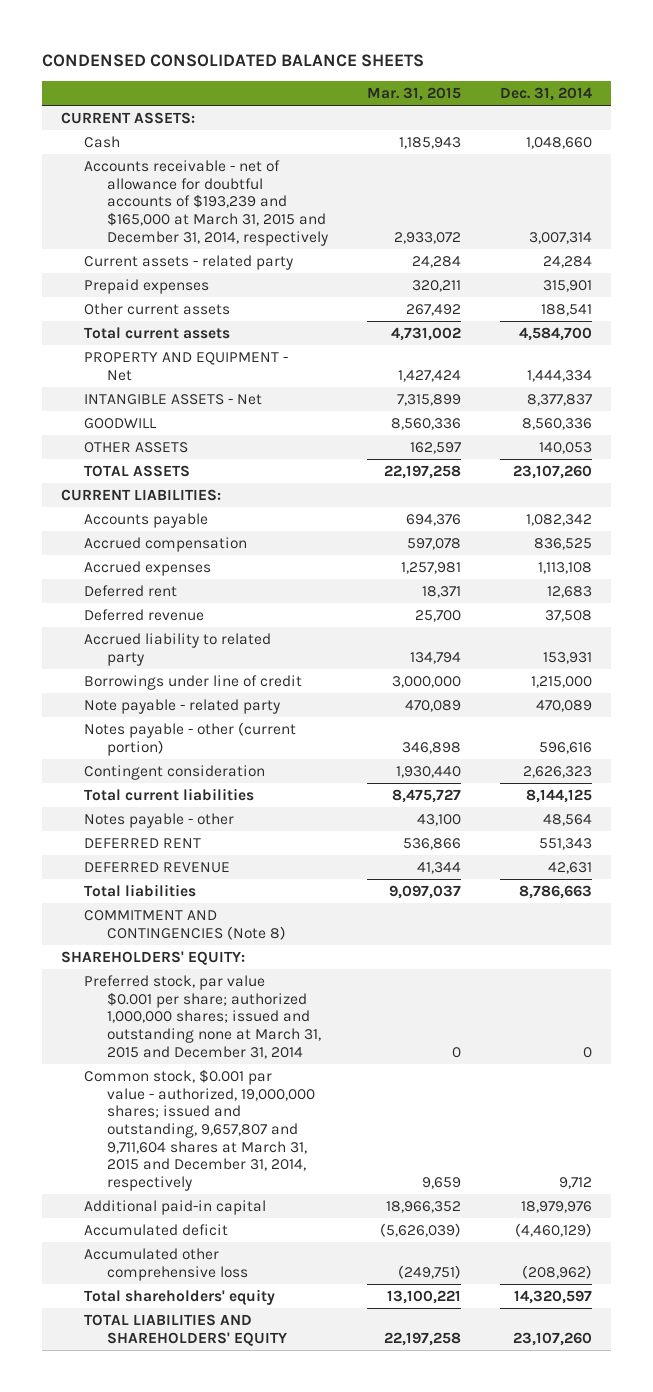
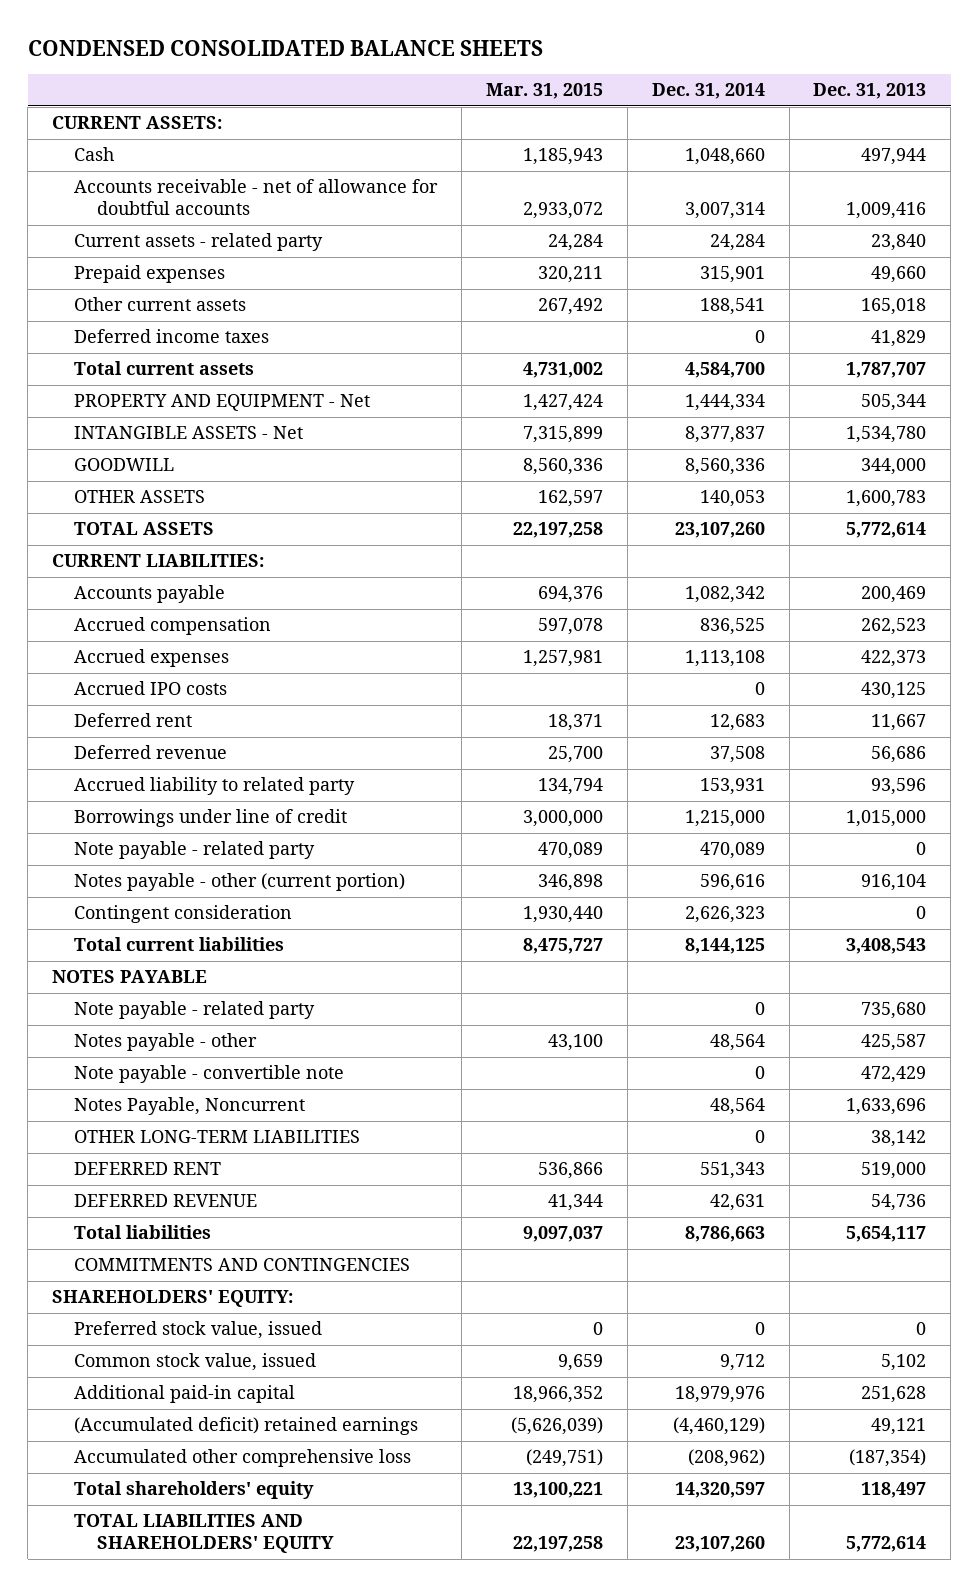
none -> [813,83,927,100] Dec. 31, 2013
[84,159,329,246] Accounts receivable - net of allowance for doubtful accounts of $193,239 and $165,000 at March 31, 2015 and December 31, 2014, respectively -> [74,179,439,216] Accounts receivable - net of allowance for doubtful accounts
none -> [74,329,270,344] Deferred income taxes
none -> [74,681,228,696] Accrued IPO costs
none -> [51,970,207,984] NOTES PAYABLE
none -> [74,1001,316,1020] Note payable - related party
none -> [74,1065,345,1084] Note payable - convertible note
none -> [74,1097,306,1116] Notes Payable, Noncurrent
none -> [74,1130,361,1144] OTHER LONG-TERM LIABILITIES
[84,909,287,940] COMMITMENT AND CONTINGENCIES (Note 8) -> [74,1258,411,1272] COMMITMENTS AND CONTINGENCIES
[84,974,322,1059] Preferred stock, par value $0.001 per share; authorized 1,000,000 shares; issued and outstanding none at March 31, 2015 and December 31, 2014 -> [74,1321,323,1340] Preferred stock value, issued
[84,1068,316,1192] Common stock, $0.001 par value - authorized, 19,000,000 shares; issued and outstanding, 9,657,807 and 9,711,604 shares at March 31, 2015 and December 31, 2014, respectively -> [74,1353,317,1372] Common stock value, issued
[84,1223,229,1236] Accumulated deficit -> [74,1417,419,1436] (Accumulated deficit) retained earnings

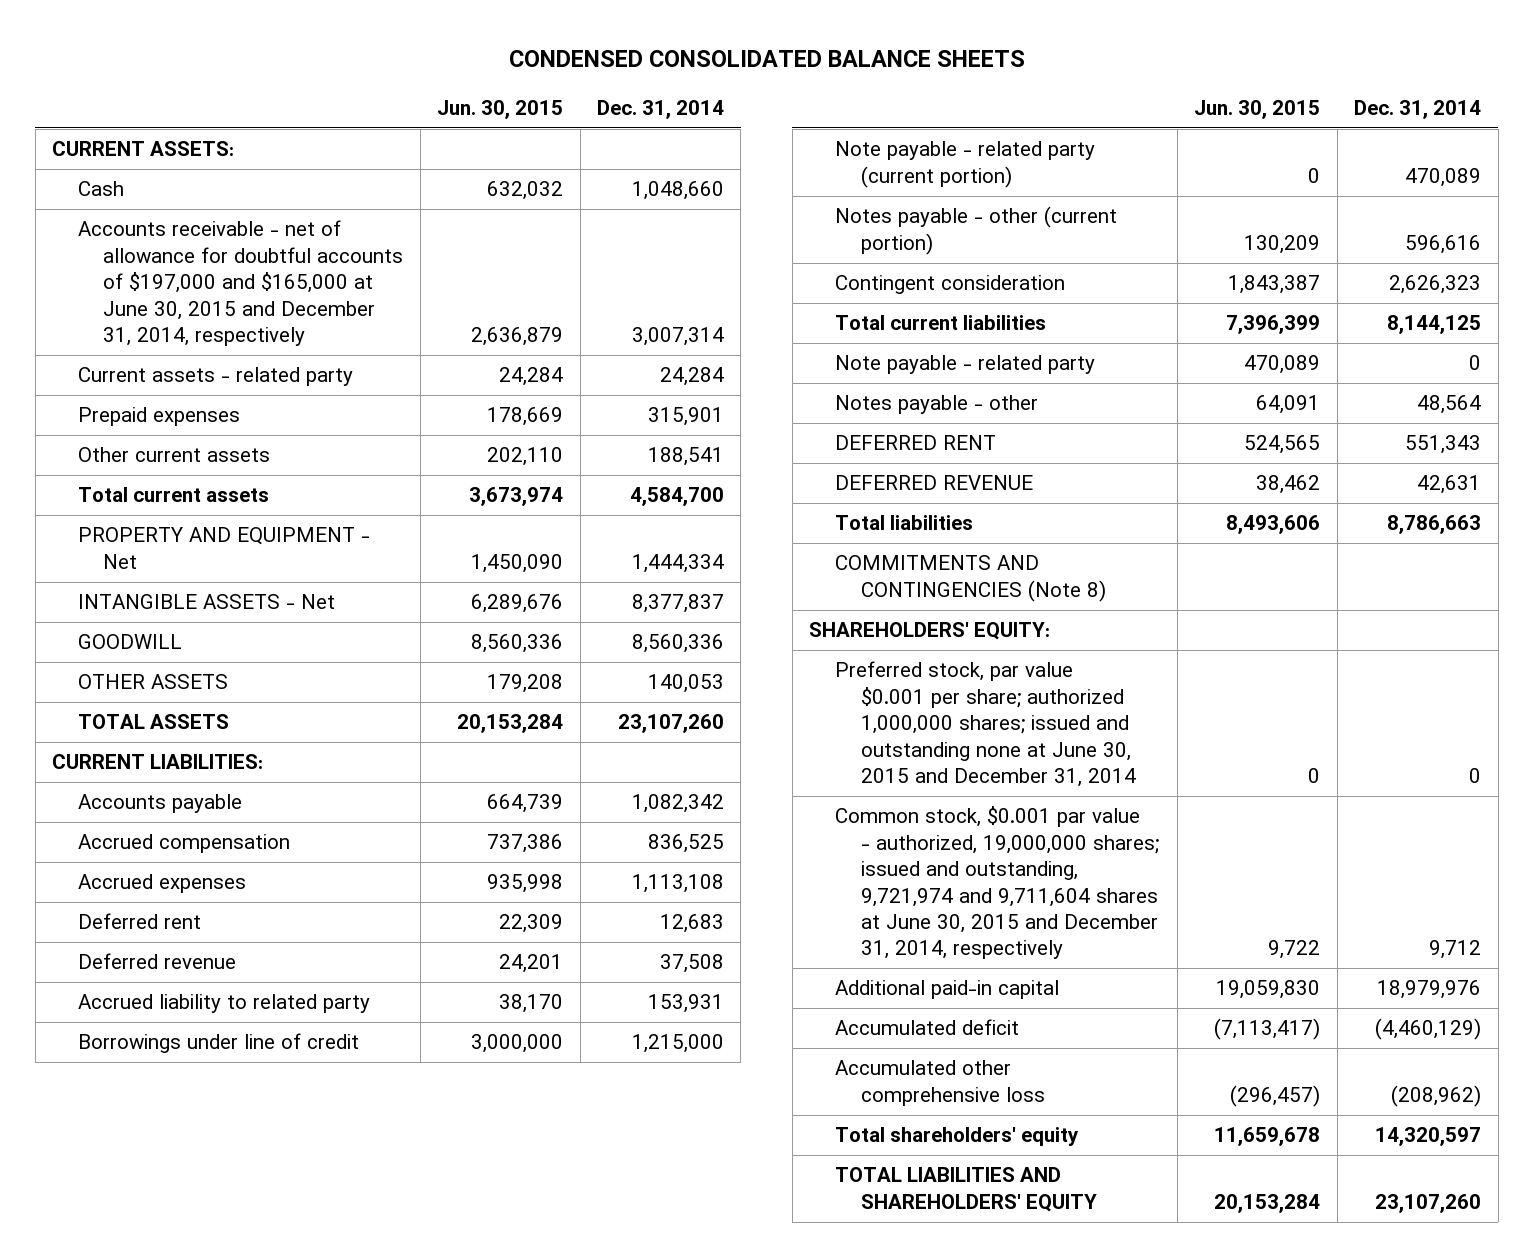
[486,83,604,100] Mar. 31, 2015 -> none
[813,83,927,100] Dec. 31, 2013 -> none
none -> [437,99,564,119] Jun. 30, 2015
[74,179,439,216] Accounts receivable - net of allowance for doubtful accounts -> [77,220,404,346] Accounts receivable - net of allowance for doubtful accounts of $197,000 and $165,000 at June 30, 2015 and December 31, 2014, respectively
[74,329,270,344] Deferred income taxes -> none
[74,681,228,696] Accrued IPO costs -> none
[74,841,316,860] Note payable - related party -> [834,141,1095,188] Note payable - related party (current portion)
[51,970,207,984] NOTES PAYABLE -> none
[74,1065,345,1084] Note payable - convertible note -> none
[74,1097,306,1116] Notes Payable, Noncurrent -> none
[74,1130,361,1144] OTHER LONG-TERM LIABILITIES -> none
[74,1258,411,1272] COMMITMENTS AND CONTINGENCIES -> [834,555,1106,602] COMMITMENTS AND CONTINGENCIES (Note 8)
[74,1321,323,1340] Preferred stock value, issued -> [834,661,1136,787] Preferred stock, par value $0.001 per share; authorized 1,000,000 shares; issued and outstanding none at June 30, 2015 and December 31, 2014
[74,1353,317,1372] Common stock value, issued -> [834,806,1159,960] Common stock, $0.001 par value - authorized, 19,000,000 shares; issued and outstanding, 9,721,974 and 9,711,604 shares at June 30, 2015 and December 31, 2014, respectively
[74,1417,419,1436] (Accumulated deficit) retained earnings -> [834,1019,1019,1036] Accumulated deficit

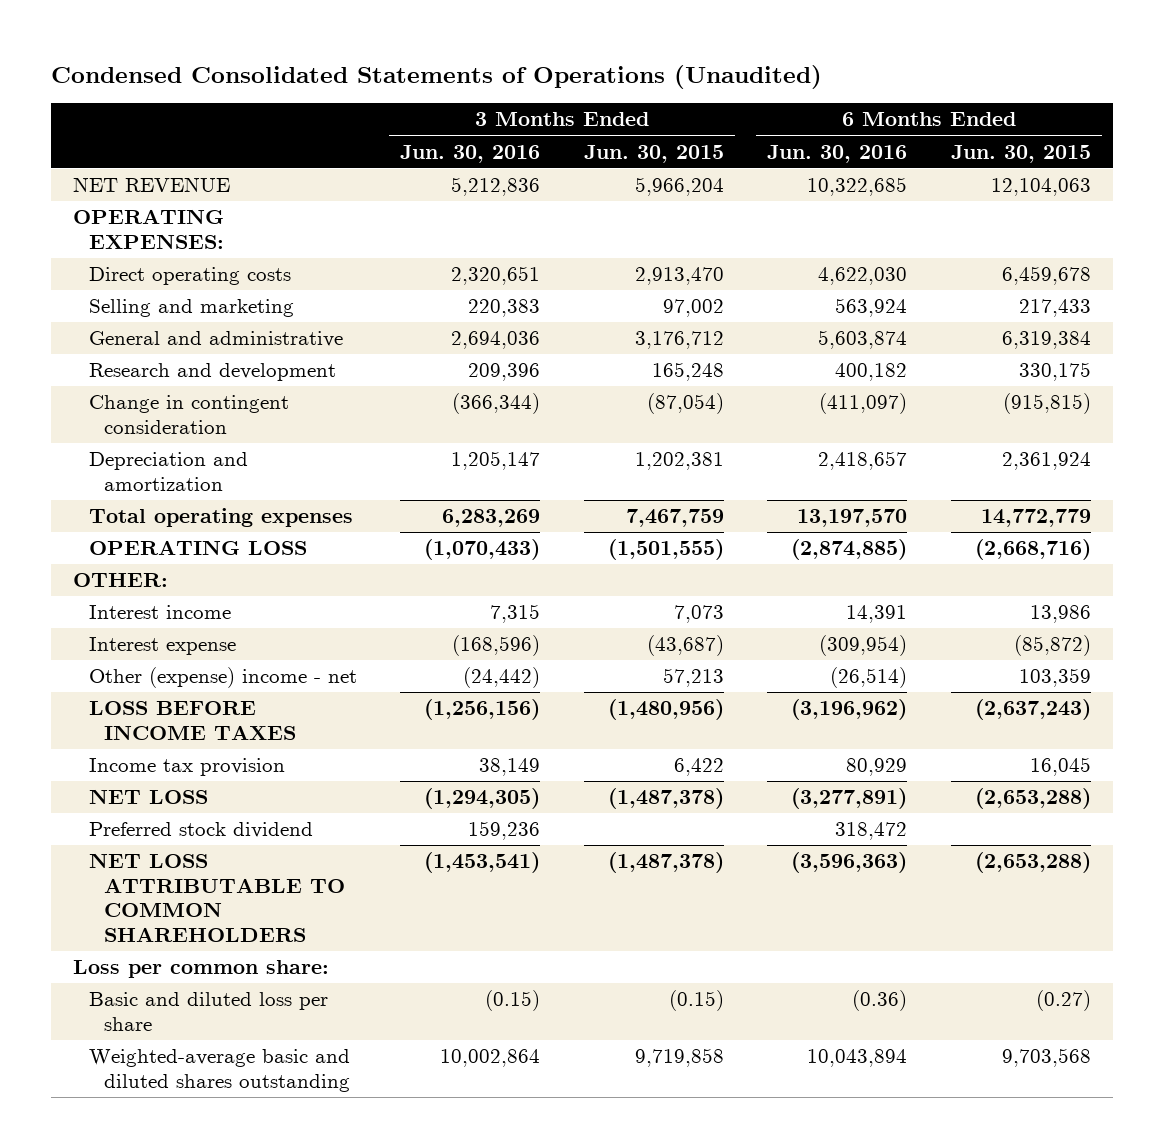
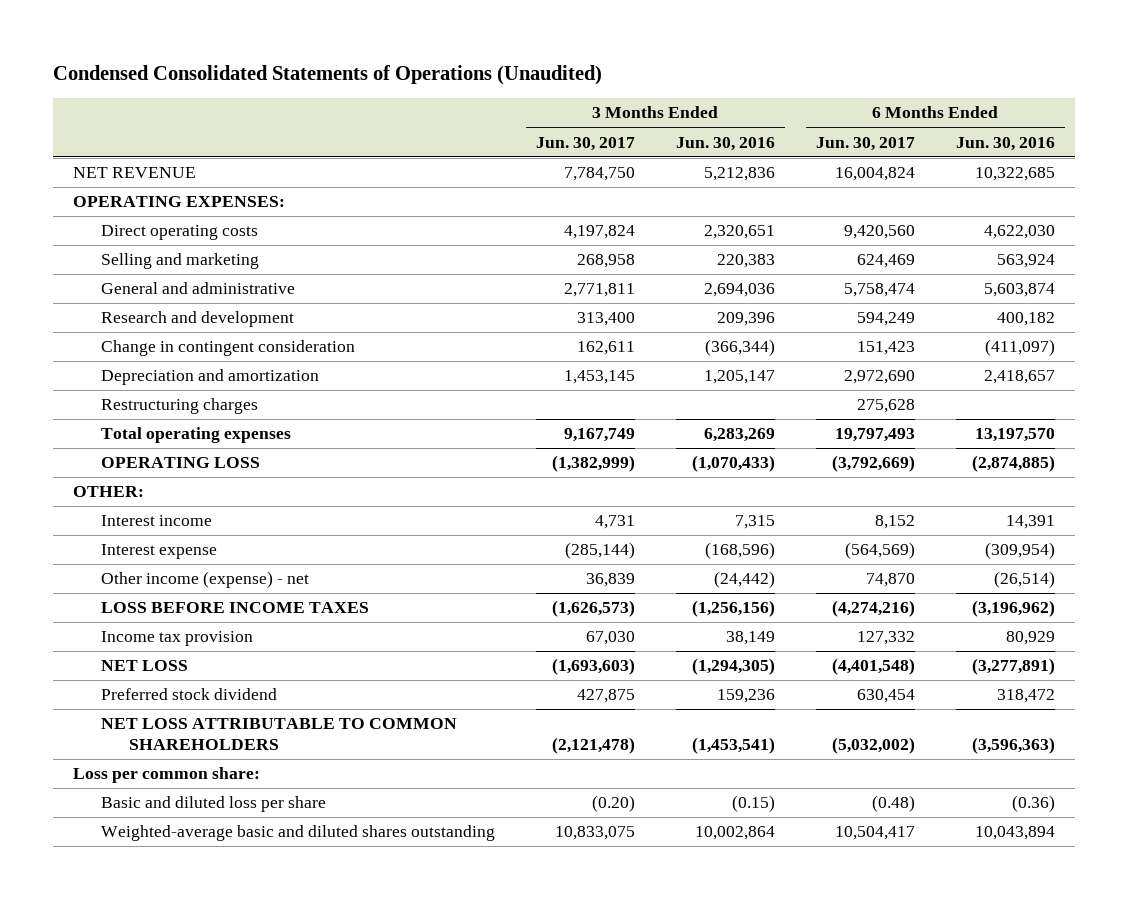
[583,144,724,163] Jun. 30, 2015 -> none
[950,144,1091,163] Jun. 30, 2015 -> none
none -> [535,136,635,151] Jun. 30, 2017
none -> [815,136,915,151] Jun. 30, 2017
none -> [100,398,258,415] Restructuring charges
[88,667,357,689] Other (expense) income - net -> [100,571,309,589] Other income (expense) - net

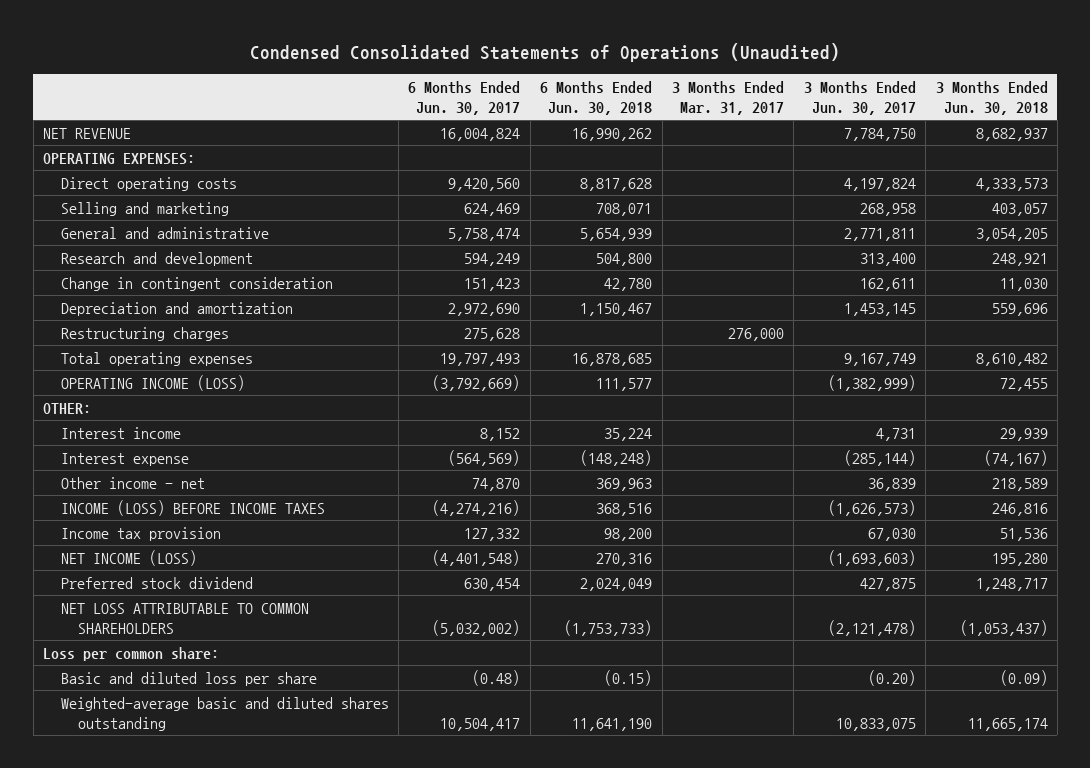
[675,136,775,151] Jun. 30, 2016 -> none
[955,136,1055,151] Jun. 30, 2016 -> none
none -> [540,80,653,115] 6 Months Ended Jun. 30, 2018
none -> [671,80,784,115] 3 Months Ended Mar. 31, 2017
none -> [935,80,1048,115] 3 Months Ended Jun. 30, 2018
[100,457,260,469] OPERATING LOSS -> [60,374,245,391] OPERATING INCOME (LOSS)
[100,571,309,589] Other income (expense) - net -> [60,476,205,489] Other income - net
[100,602,369,614] LOSS BEFORE INCOME TAXES -> [60,499,325,516] INCOME (LOSS) BEFORE INCOME TAXES
[100,660,188,672] NET LOSS -> [60,549,197,566] NET INCOME (LOSS)

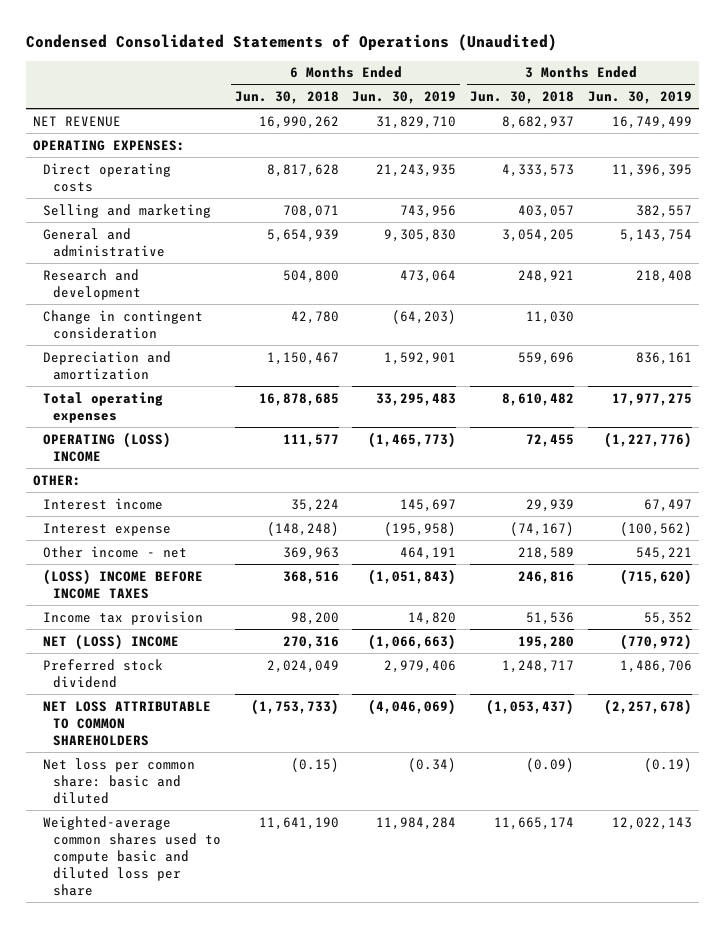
[408,80,521,115] 6 Months Ended Jun. 30, 2017 -> none
[671,80,784,115] 3 Months Ended Mar. 31, 2017 -> none
[803,80,916,115] 3 Months Ended Jun. 30, 2017 -> none
none -> [352,91,457,105] Jun. 30, 2019
none -> [588,91,693,105] Jun. 30, 2019
[60,326,229,341] Restructuring charges -> none
[60,374,245,391] OPERATING INCOME (LOSS) -> [43,431,172,462] OPERATING (LOSS) INCOME
[60,499,325,516] INCOME (LOSS) BEFORE INCOME TAXES -> [43,568,204,599] (LOSS) INCOME BEFORE INCOME TAXES
[60,549,197,566] NET INCOME (LOSS) -> [43,633,180,650] NET (LOSS) INCOME
[42,646,219,661] Loss per common share: -> none
[60,671,317,686] Basic and diluted loss per share -> [43,757,196,804] Net loss per common share: basic and diluted
[60,696,389,731] Weighted-average basic and diluted shares outstanding -> [43,815,221,897] Weighted-average common shares used to compute basic and diluted loss per share

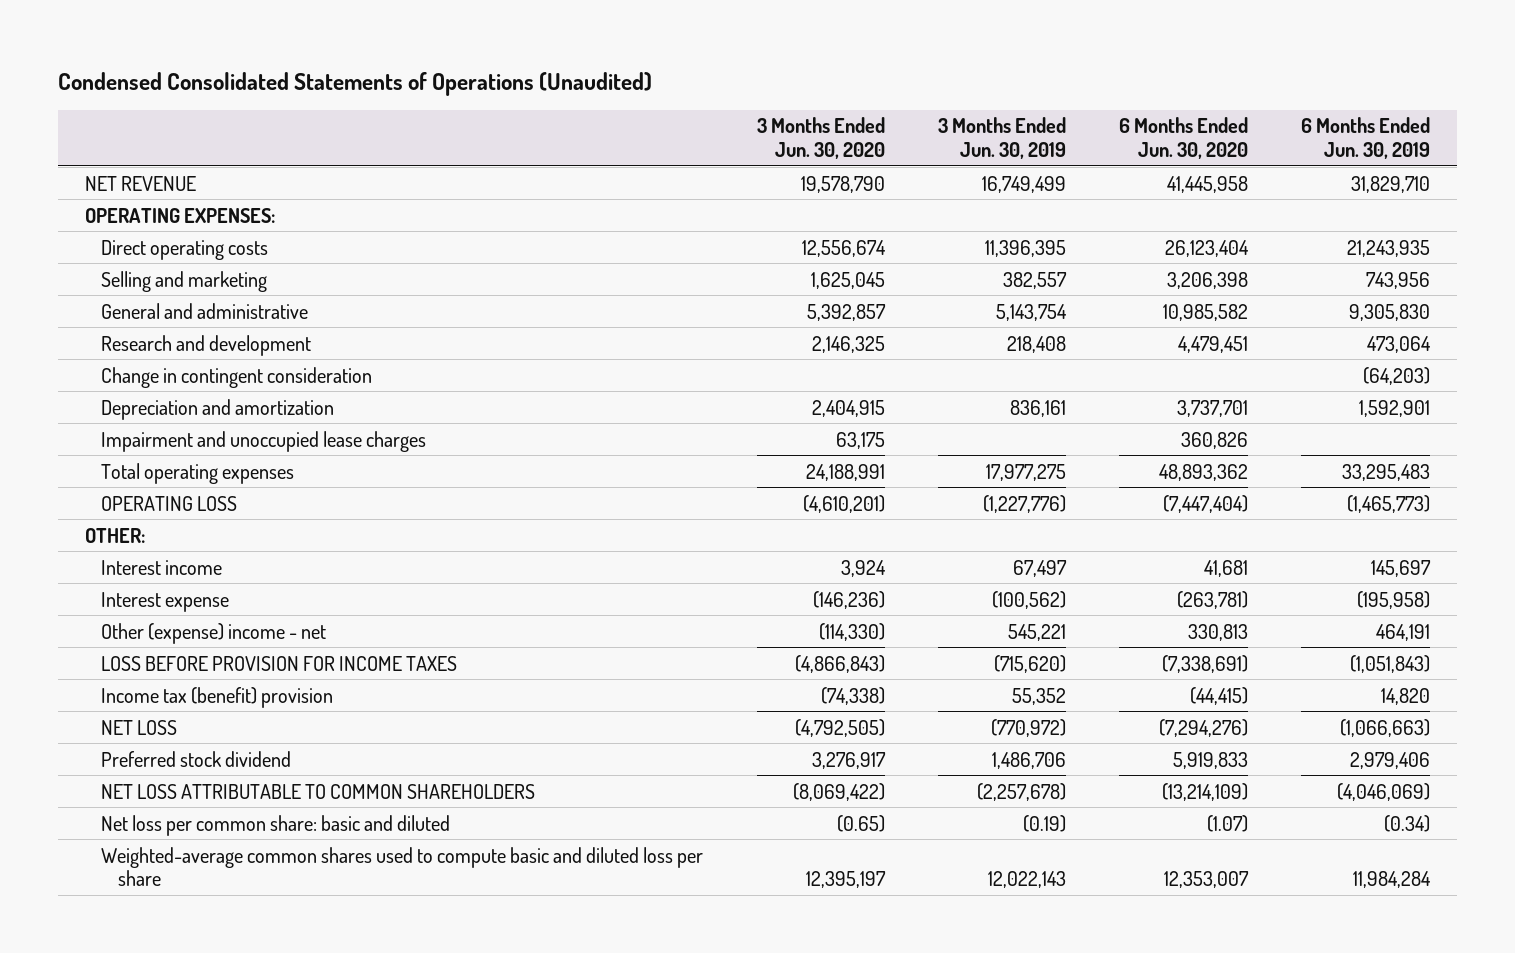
[234,91,339,105] Jun. 30, 2018 -> none
[470,91,575,105] Jun. 30, 2018 -> none
none -> [756,117,885,160] 3 Months Ended Jun. 30, 2020
none -> [1118,117,1248,160] 6 Months Ended Jun. 30, 2020
none -> [101,430,427,452] Impairment and unoccupied lease charges
[43,431,172,462] OPERATING (LOSS) INCOME -> [101,495,238,511] OPERATING LOSS
[43,545,188,558] Other income - net -> [101,622,327,644] Other (expense) income - net
[43,568,204,599] (LOSS) INCOME BEFORE INCOME TAXES -> [101,655,458,671] LOSS BEFORE PROVISION FOR INCOME TAXES
[43,610,204,625] Income tax provision -> [101,686,334,708] Income tax (benefit) provision
[43,633,180,650] NET (LOSS) INCOME -> [101,719,178,735] NET LOSS

